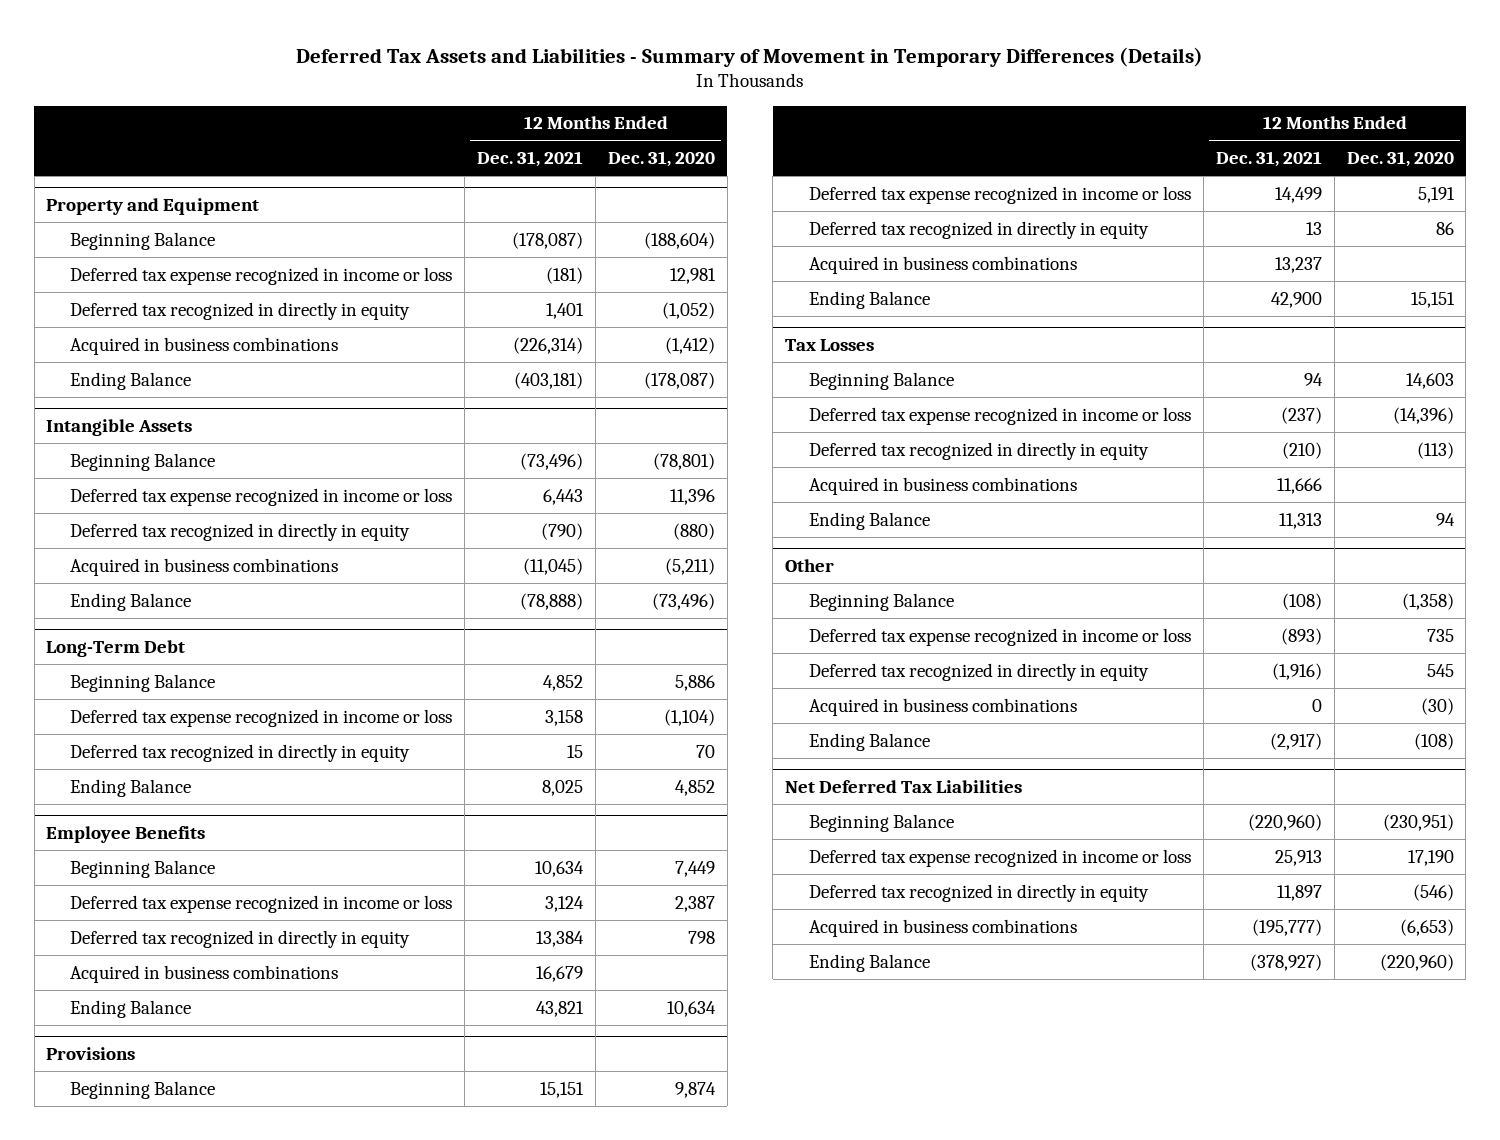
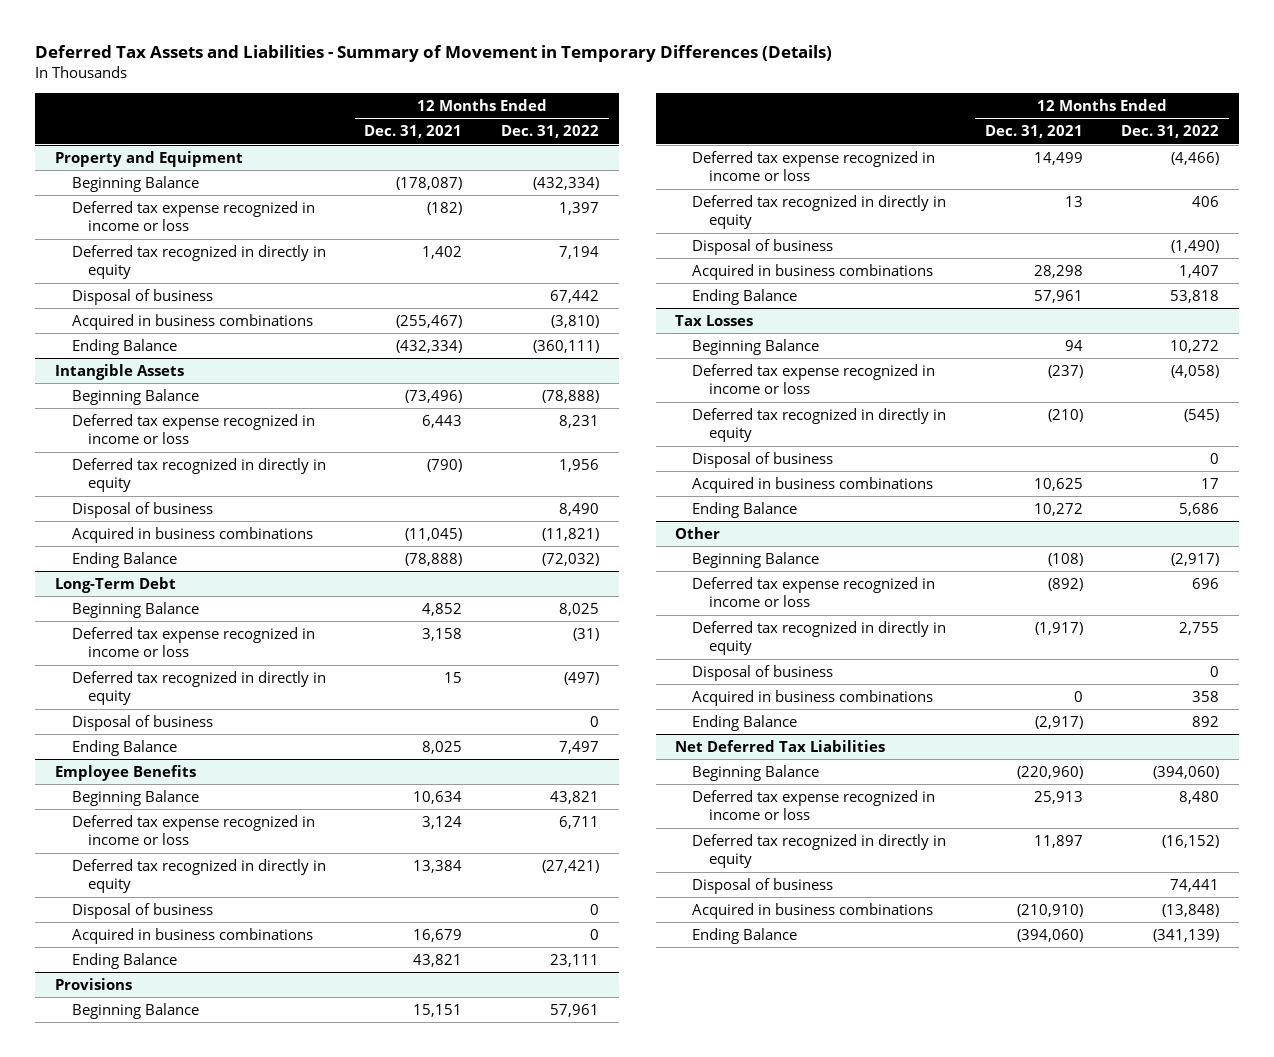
[607,151,715,168] Dec. 31, 2020 -> none
none -> [501,125,600,139] Dec. 31, 2022
[545,266,583,284] (181) -> [427,201,463,215] (182)
[545,302,584,319] 1,401 -> [422,245,463,259] 1,402
none -> [71,288,213,305] Disposal of business
[512,336,583,354] (226,314) -> [396,314,463,328] (255,467)
[513,371,583,389] (403,181) -> [396,339,463,353] (432,334)
none -> [71,501,213,518] Disposal of business
none -> [71,714,213,731] Disposal of business
none -> [71,902,213,919] Disposal of business
none -> [691,238,833,255] Disposal of business
[1274,256,1322,273] 13,237 -> [1033,264,1083,278] 28,298
[1270,291,1322,308] 42,900 -> [1033,289,1083,303] 57,961
none -> [691,451,833,468] Disposal of business
[1276,477,1322,494] 11,666 -> [1033,477,1083,491] 10,625
[1278,512,1322,529] 11,313 -> [1033,502,1083,516] 10,272
[1280,627,1322,645] (893) -> [1047,577,1083,591] (892)
[1271,662,1322,680] (1,916) -> [1034,621,1083,635] (1,917)
none -> [691,664,833,681] Disposal of business
none -> [691,877,833,894] Disposal of business
[1251,918,1322,936] (195,777) -> [1016,903,1083,917] (210,910)
[1249,953,1322,971] (378,927) -> [1016,928,1083,942] (394,060)

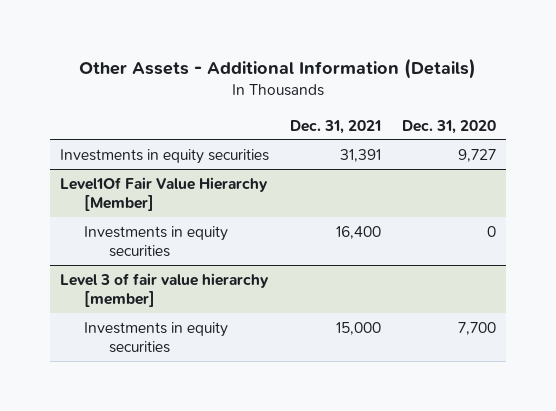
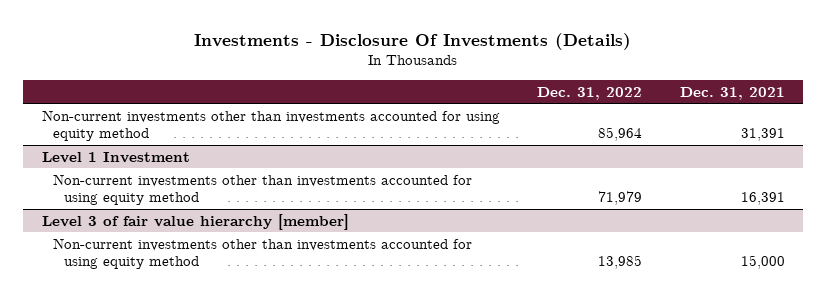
[79,58,477,80] Other Assets - Additional Information (Details) -> [194,32,632,50] Investments - Disclosure Of Investments (Details)
[401,119,496,134] Dec. 31, 2020 -> none
none -> [537,86,643,100] Dec. 31, 2022
[84,225,229,258] Investments in equity securities -> none
[60,148,270,164] Investments in equity securities -> [42,109,501,141] Non-current investments other than investments accounted for using equity method
[60,176,269,212] Level1Of Fair Value Hierarchy [Member] -> [42,151,191,163] Level 1 Investment
none -> [53,173,473,205] Non-current investments other than investments accounted for using equity method
[84,321,229,354] Investments in equity securities -> none
none -> [53,237,473,269] Non-current investments other than investments accounted for using equity method

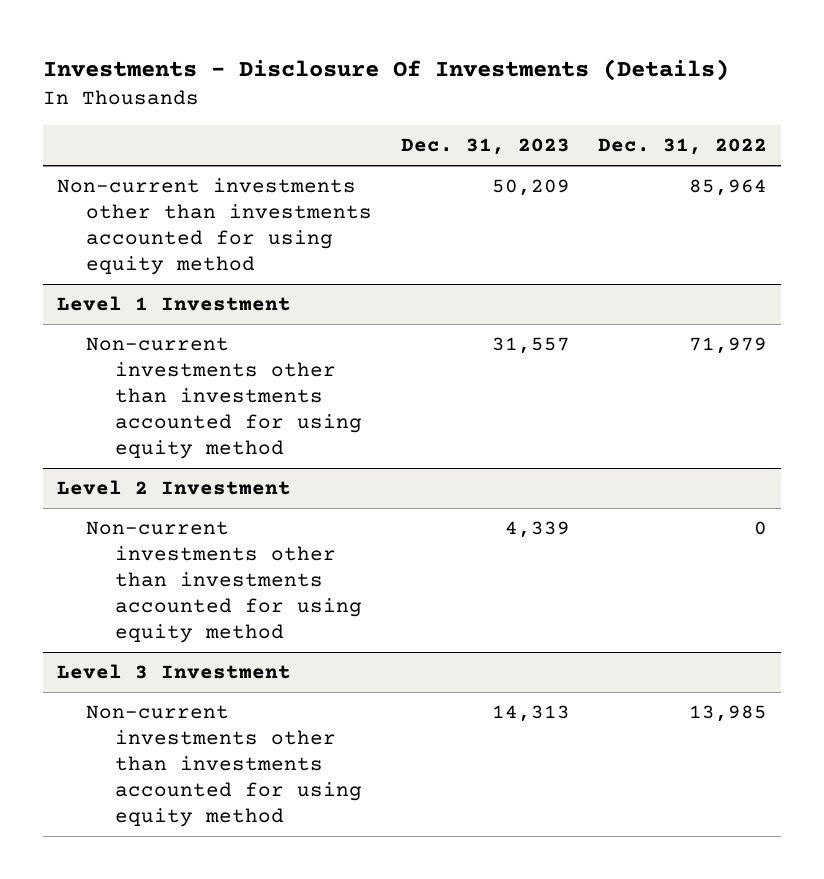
[679,86,785,100] Dec. 31, 2021 -> none
none -> [400,138,570,156] Dec. 31, 2023
none -> [57,480,292,496] Level 2 Investment
none -> [86,521,363,643] Non-current investments other than investments accounted for using equity method
[42,213,350,230] Level 3 of fair value hierarchy [member] -> [57,664,292,680] Level 3 Investment

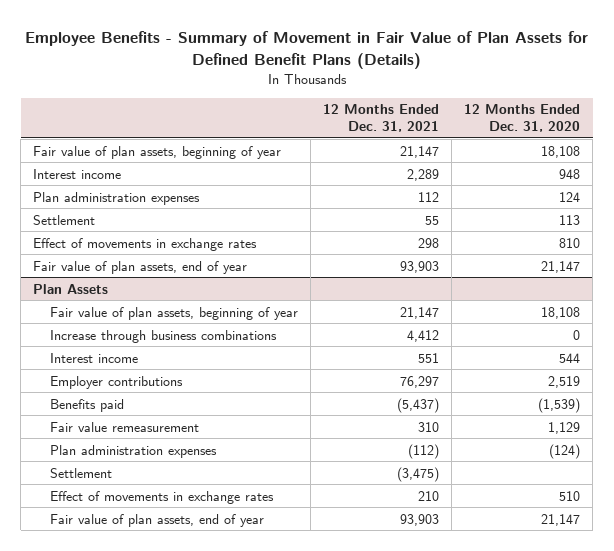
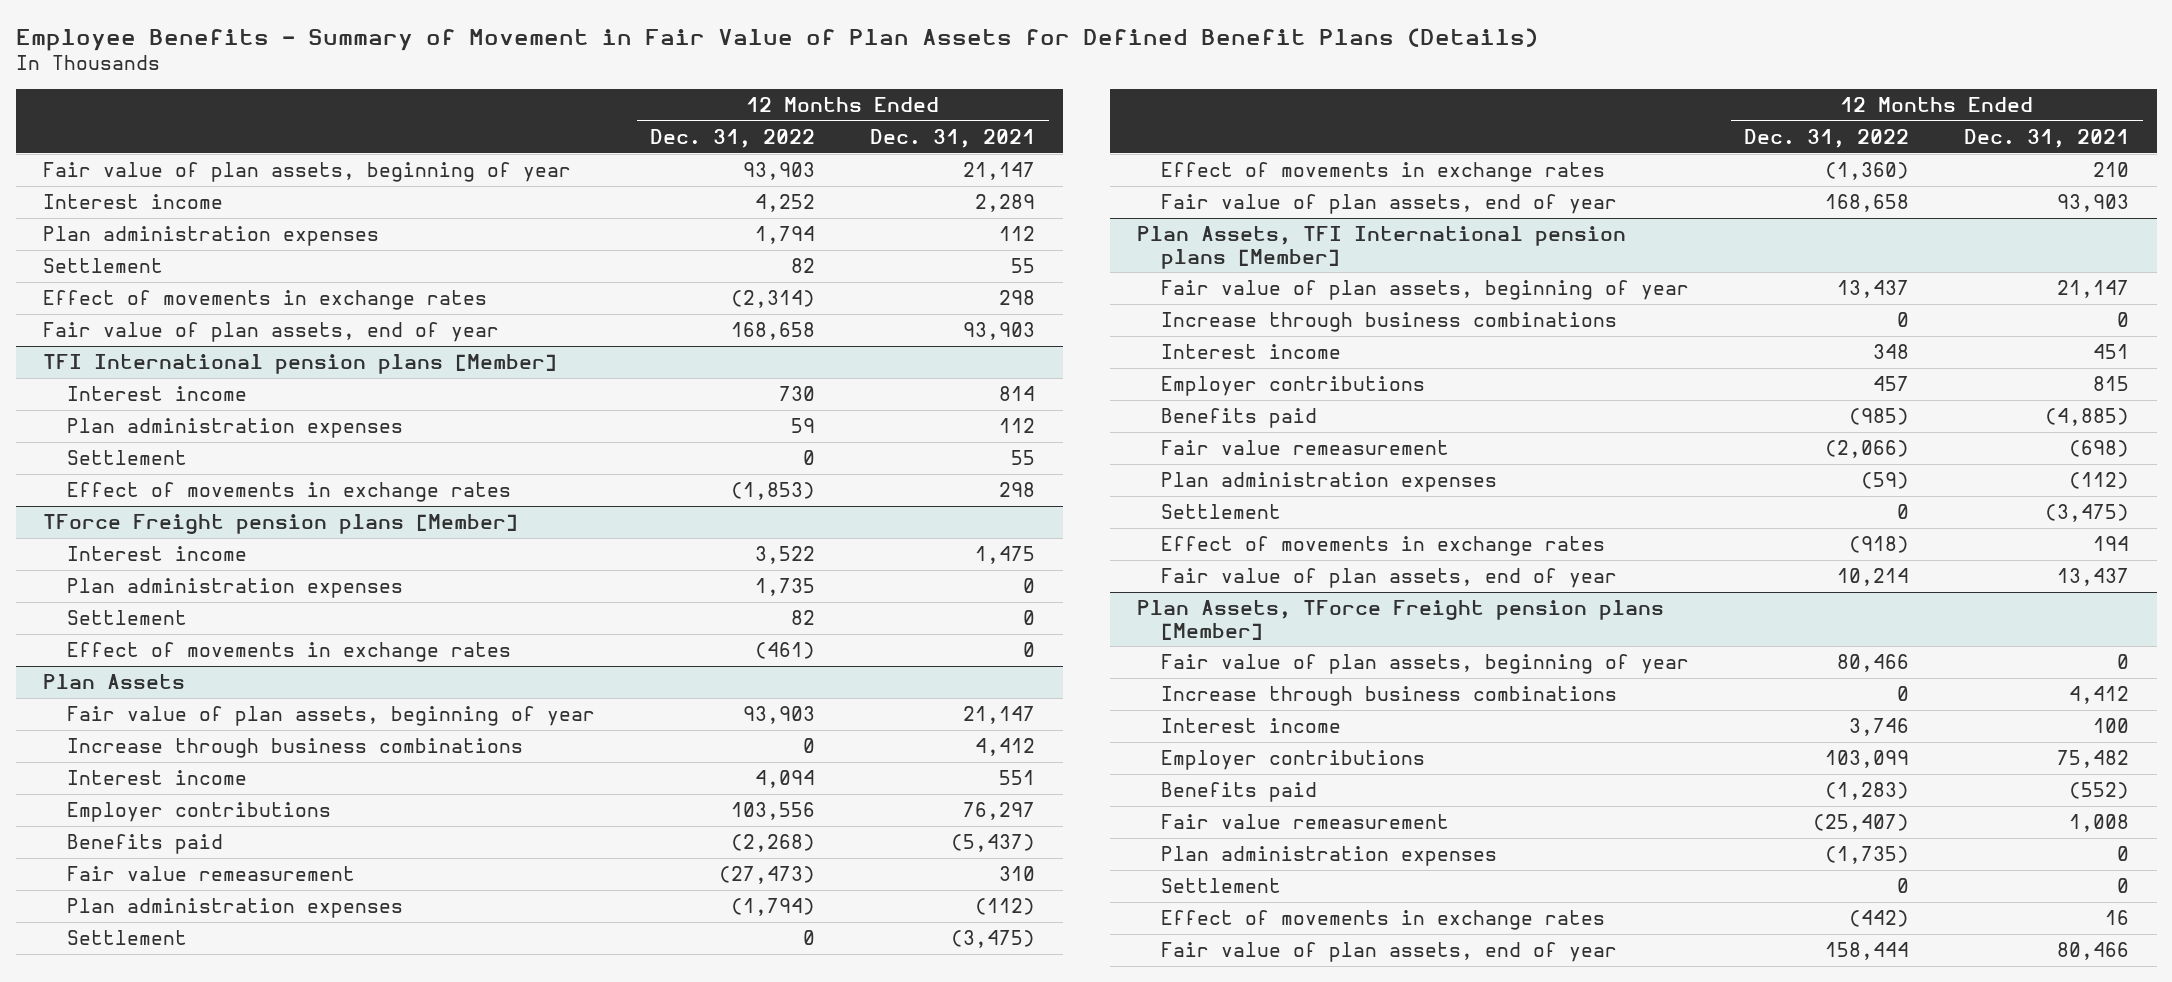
[464,104,581,132] 12 Months Ended Dec. 31, 2020 -> none
none -> [650,128,816,148] Dec. 31, 2022
none -> [43,354,558,375] TFI International pension plans [Member]
none -> [67,386,248,402] Interest income
none -> [67,418,404,439] Plan administration expenses
none -> [67,450,188,466] Settlement
none -> [67,482,512,503] Effect of movements in exchange rates
none -> [43,514,519,535] TForce Freight pension plans [Member]
none -> [67,546,248,562] Interest income
none -> [67,578,404,599] Plan administration expenses
none -> [67,610,188,626] Settlement
none -> [67,642,512,663] Effect of movements in exchange rates
none -> [1137,226,1627,269] Plan Assets, TFI International pension plans [Member]
none -> [1161,280,1690,301] Fair value of plan assets, beginning of year
none -> [1161,312,1618,333] Increase through business combinations
none -> [1161,344,1342,360] Interest income
none -> [1161,376,1426,397] Employer contributions
none -> [1161,408,1318,429] Benefits paid
none -> [1161,440,1450,456] Fair value remeasurement
none -> [1161,472,1498,493] Plan administration expenses
none -> [1161,504,1282,520] Settlement
none -> [1161,536,1606,557] Effect of movements in exchange rates
none -> [1161,568,1618,589] Fair value of plan assets, end of year
none -> [1137,600,1665,640] Plan Assets, TForce Freight pension plans [Member]
none -> [1161,654,1690,675] Fair value of plan assets, beginning of year
none -> [1161,686,1618,707] Increase through business combinations
none -> [1161,718,1342,734] Interest income
none -> [1161,750,1426,771] Employer contributions
none -> [1161,782,1318,803] Benefits paid
none -> [1161,814,1450,830] Fair value remeasurement
none -> [1161,846,1498,867] Plan administration expenses
none -> [1161,878,1282,894] Settlement
none -> [1161,910,1606,931] Effect of movements in exchange rates
none -> [1161,942,1618,963] Fair value of plan assets, end of year

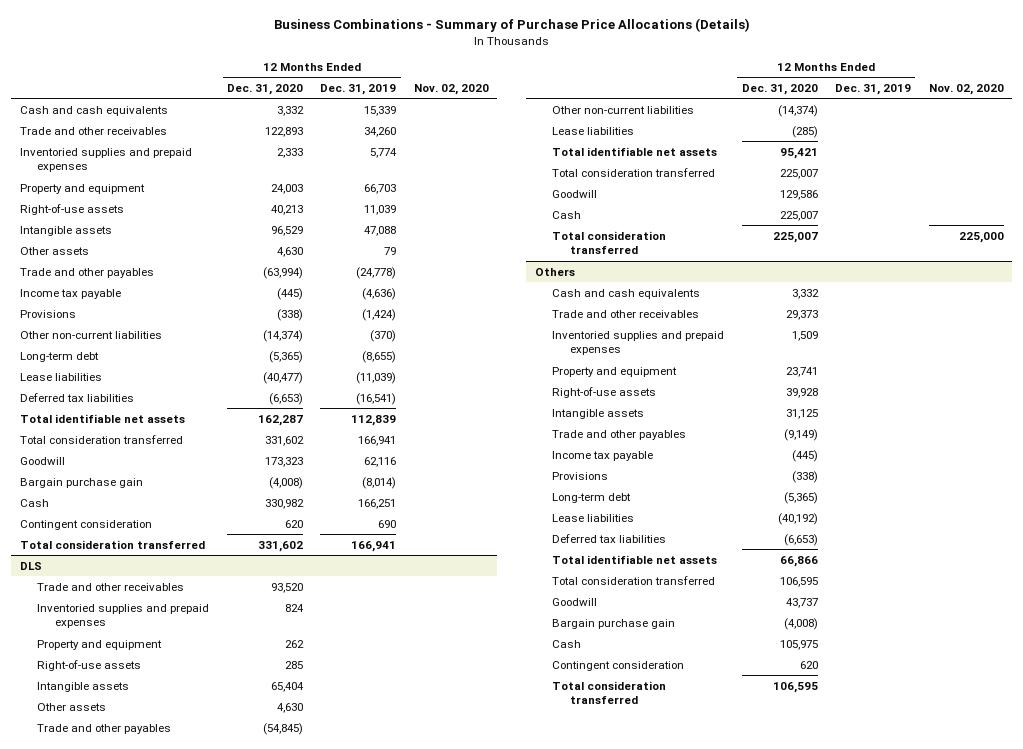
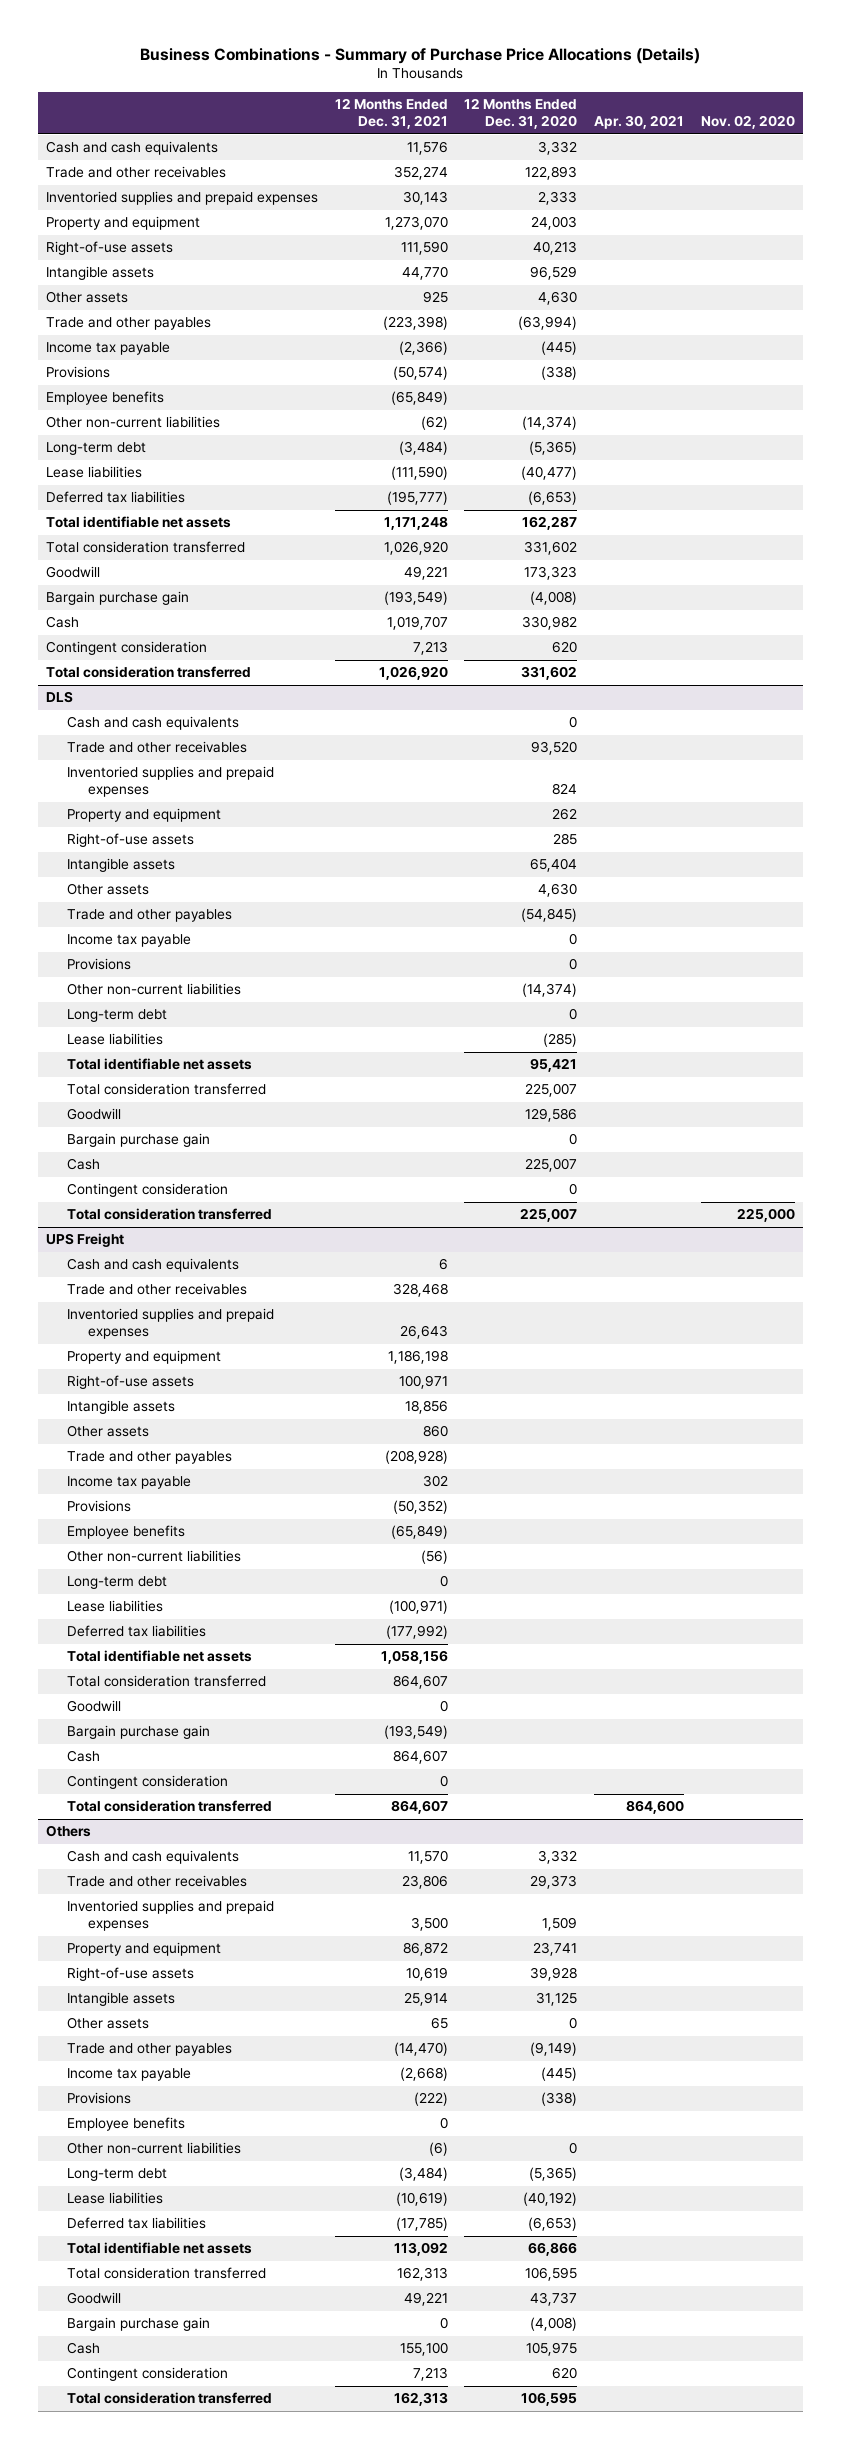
[320,83,397,95] Dec. 31, 2019 -> none
none -> [334,98,448,130] 12 Months Ended Dec. 31, 2021
none -> [593,115,684,130] Apr. 30, 2021
none -> [46,391,165,406] Employee benefits
none -> [67,716,240,731] Cash and cash equivalents
none -> [67,934,192,948] Income tax payable
none -> [67,958,132,971] Provisions
none -> [67,1009,168,1023] Long-term debt
none -> [67,1133,211,1148] Bargain purchase gain
none -> [67,1183,229,1198] Contingent consideration
none -> [46,1233,125,1248] UPS Freight
none -> [67,1258,240,1273] Cash and cash equivalents
none -> [67,1283,248,1296] Trade and other receivables
none -> [67,1308,275,1340] Inventoried supplies and prepaid expenses
none -> [67,1350,222,1365] Property and equipment
none -> [67,1375,195,1390] Right-of-use assets
none -> [67,1400,176,1415] Intangible assets
none -> [67,1425,150,1438] Other assets
none -> [67,1451,233,1465] Trade and other payables
none -> [67,1476,192,1490] Income tax payable
none -> [67,1500,132,1513] Provisions
none -> [67,1525,186,1540] Employee benefits
none -> [67,1550,242,1563] Other non-current liabilities
none -> [67,1576,168,1590] Long-term debt
none -> [67,1600,164,1613] Lease liabilities
none -> [67,1625,207,1638] Deferred tax liabilities
none -> [67,1650,253,1663] Total identifiable net assets
none -> [67,1675,267,1688] Total consideration transferred
none -> [67,1700,122,1713] Goodwill
none -> [67,1725,211,1740] Bargain purchase gain
none -> [67,1750,101,1763] Cash
none -> [67,1775,229,1790] Contingent consideration
none -> [67,1800,273,1813] Total consideration transferred
none -> [67,2017,150,2030] Other assets
none -> [67,2117,186,2132] Employee benefits
none -> [67,2142,242,2155] Other non-current liabilities

